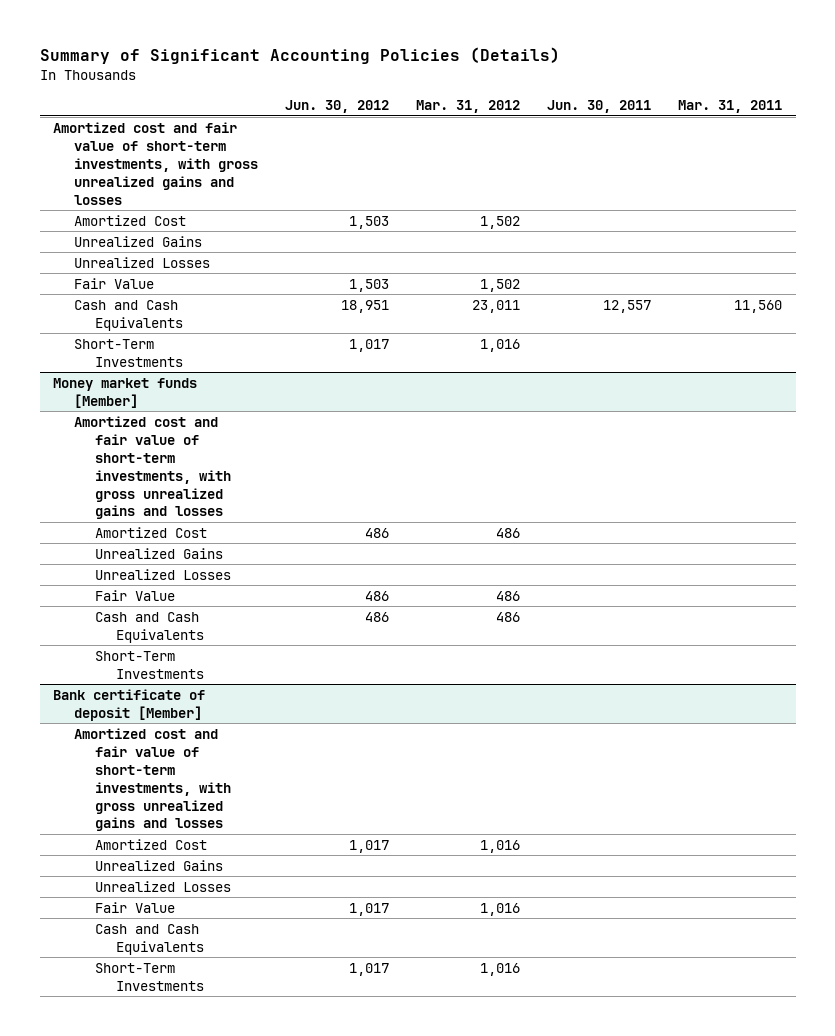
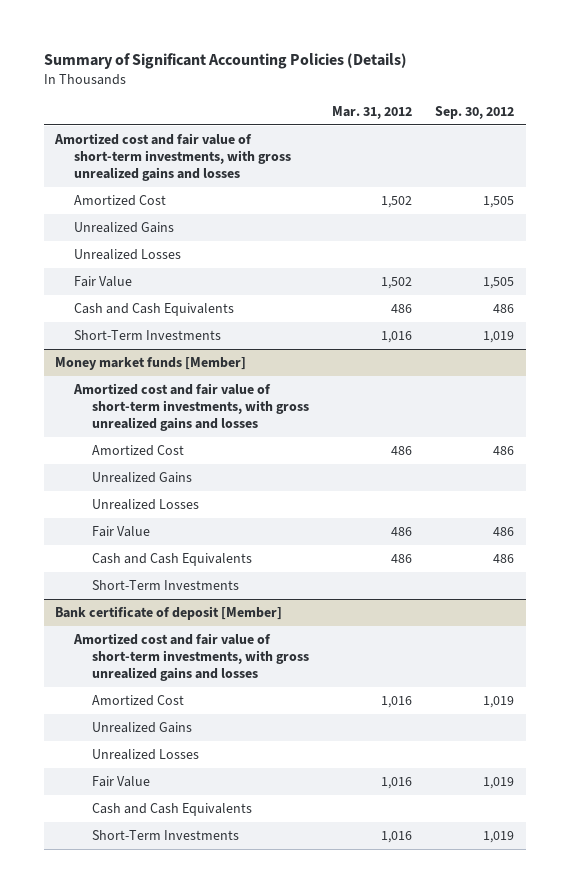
[285,100,390,114] Jun. 30, 2012 -> none
[547,100,652,114] Jun. 30, 2011 -> none
[678,100,783,114] Mar. 31, 2011 -> none
none -> [435,106,515,120] Sep. 30, 2012
[472,299,521,313] 23,011 -> [391,304,413,314] 486

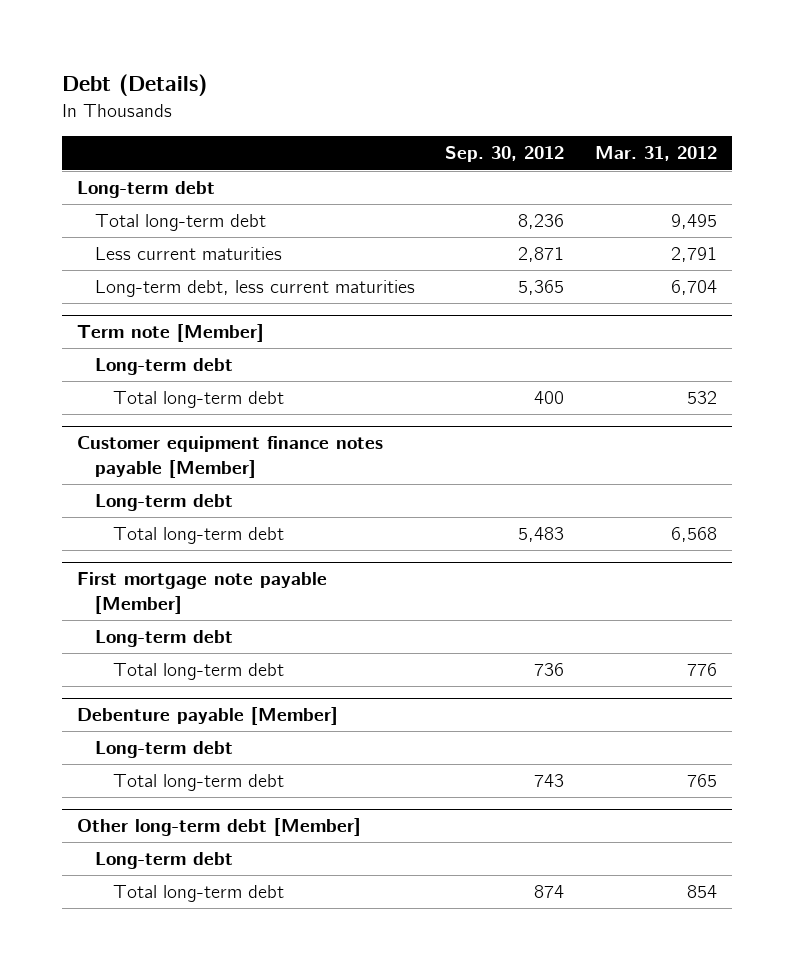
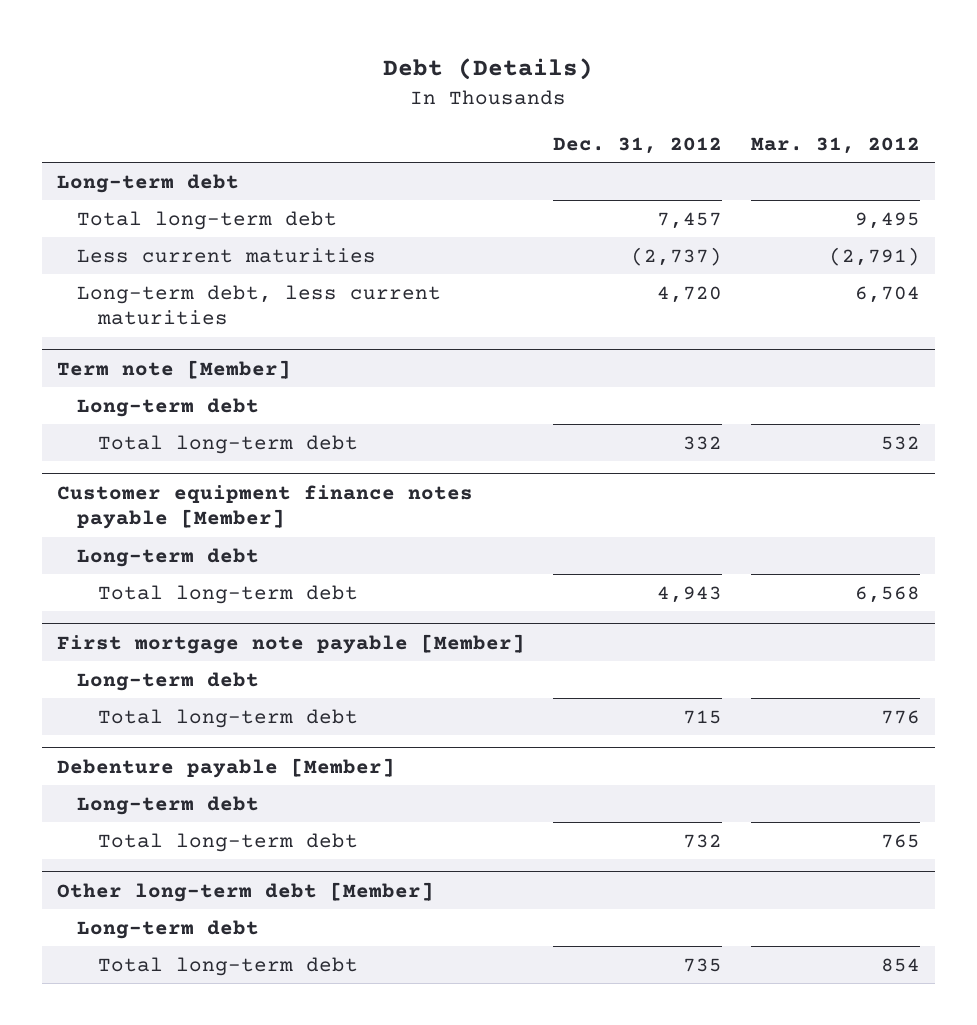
[445,146,565,163] Sep. 30, 2012 -> none
none -> [553,136,723,154] Dec. 31, 2012
[670,247,717,263] 2,791 -> [829,246,921,266] (2,791)

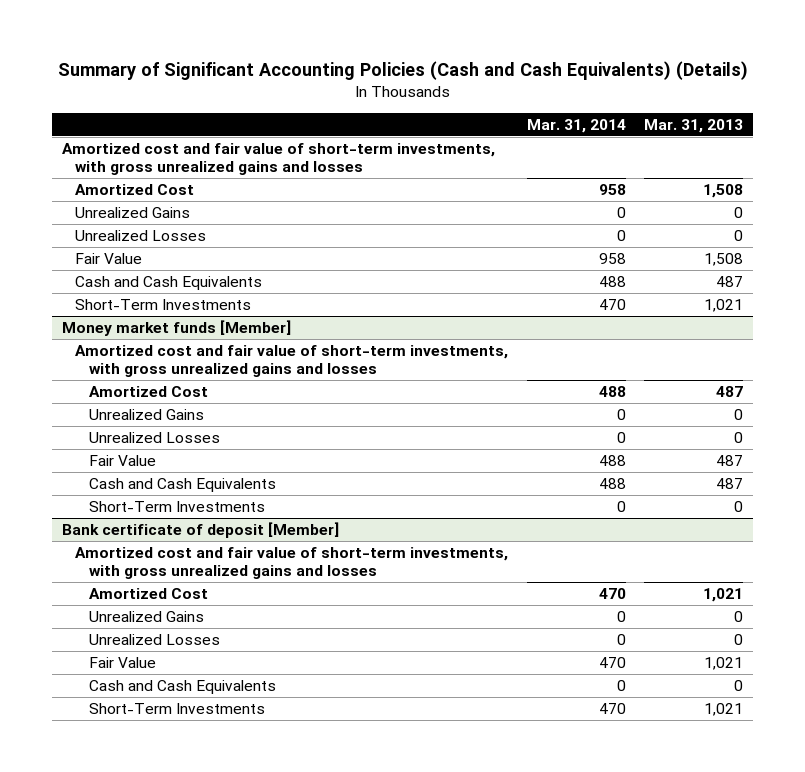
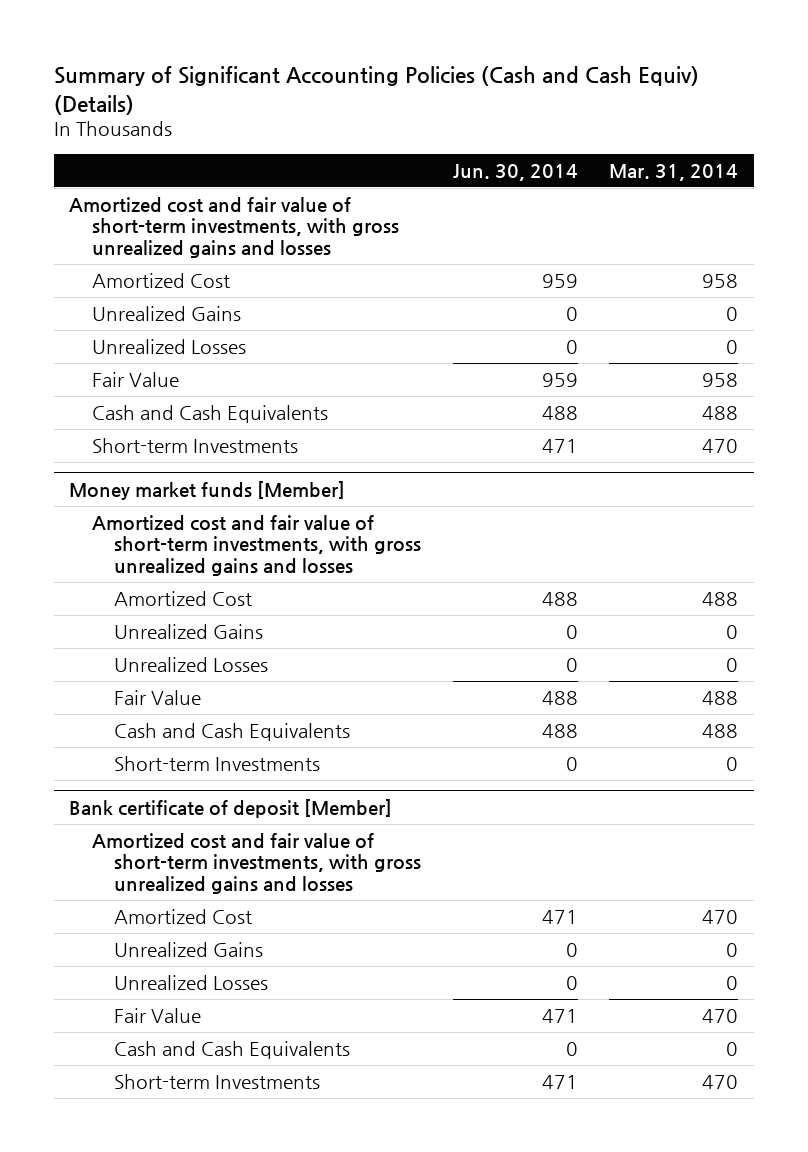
[57,61,748,81] Summary of Significant Accounting Policies (Cash and Cash Equivalents) (Details) -> [53,66,699,115] Summary of Significant Accounting Policies (Cash and Cash Equiv) (Details)
[644,118,744,133] Mar. 31, 2013 -> none
none -> [452,163,578,181] Jun. 30, 2014
[75,299,252,311] Short-Term Investments -> [91,437,298,453] Short-term Investments
[89,501,266,513] Short-Term Investments -> [114,755,321,771] Short-term Investments
[89,703,266,715] Short-Term Investments -> [114,1073,321,1089] Short-term Investments

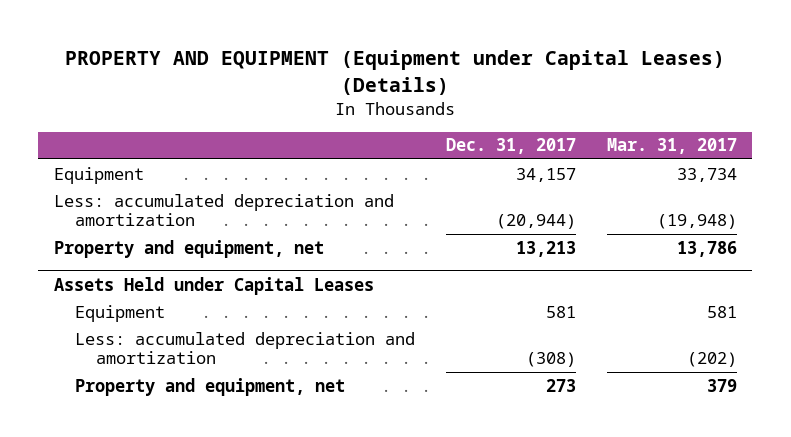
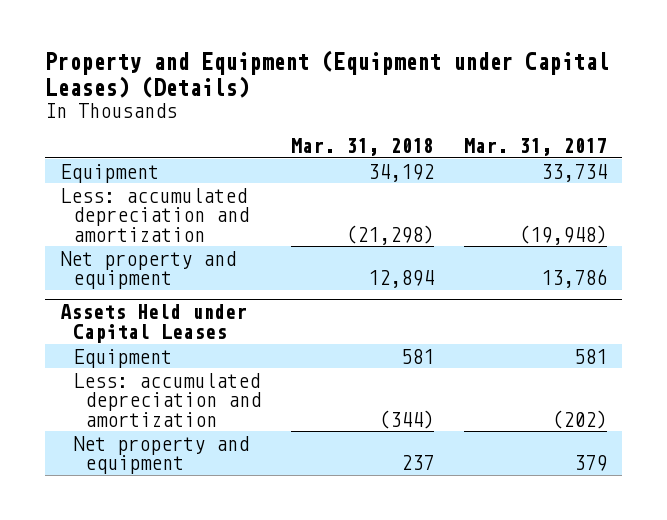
[65,49,726,95] PROPERTY AND EQUIPMENT (Equipment under Capital Leases) (Details) -> [44,50,609,98] Property and Equipment (Equipment under Capital Leases) (Details)
[446,138,577,155] Dec. 31, 2017 -> none
none -> [291,138,435,157] Mar. 31, 2018
[53,239,324,258] Property and equipment, net -> [59,250,236,290] Net property and equipment
[75,377,346,396] Property and equipment, net -> [72,435,249,475] Net property and equipment

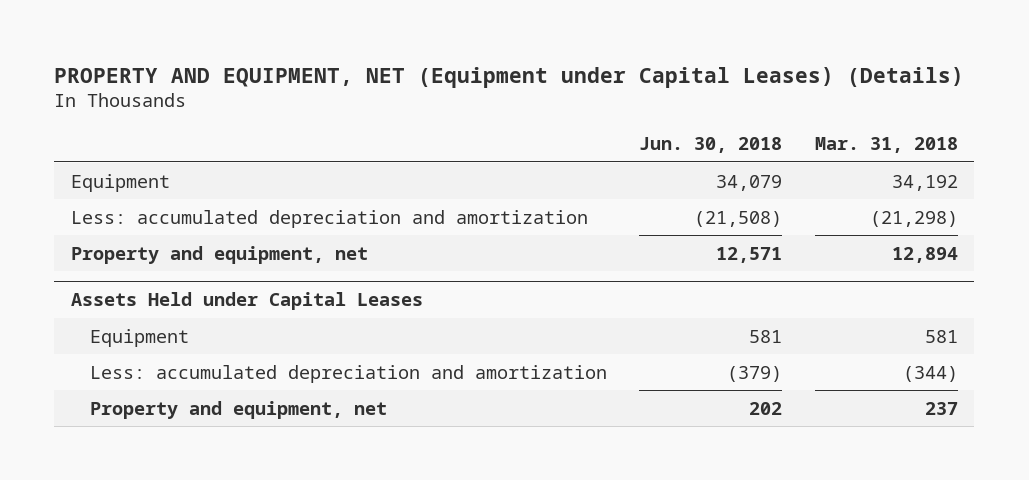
[44,50,609,98] Property and Equipment (Equipment under Capital Leases) (Details) -> [54,66,965,88] PROPERTY AND EQUIPMENT, NET (Equipment under Capital Leases) (Details)
[464,138,608,157] Mar. 31, 2017 -> none
none -> [639,137,783,154] Jun. 30, 2018
[59,250,236,290] Net property and equipment -> [70,245,368,264] Property and equipment, net
[72,435,249,475] Net property and equipment -> [90,400,388,419] Property and equipment, net

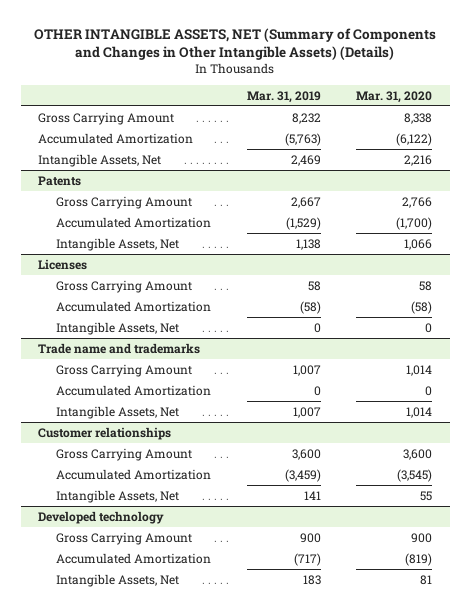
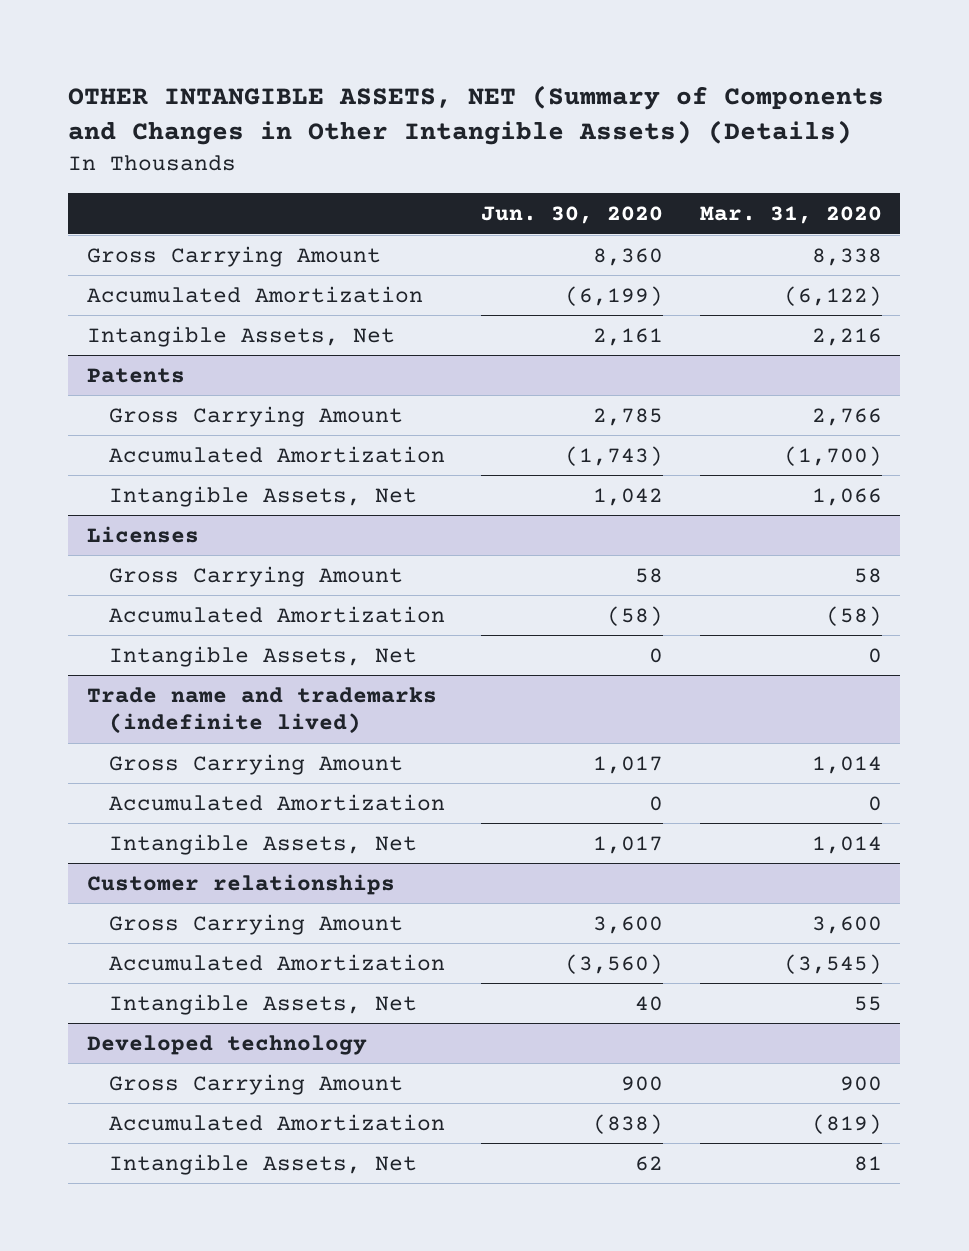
[246,90,321,103] Mar. 31, 2019 -> none
none -> [481,205,664,224] Jun. 30, 2020
[38,342,201,354] Trade name and trademarks -> [86,686,437,734] Trade name and trademarks (indefinite lived)

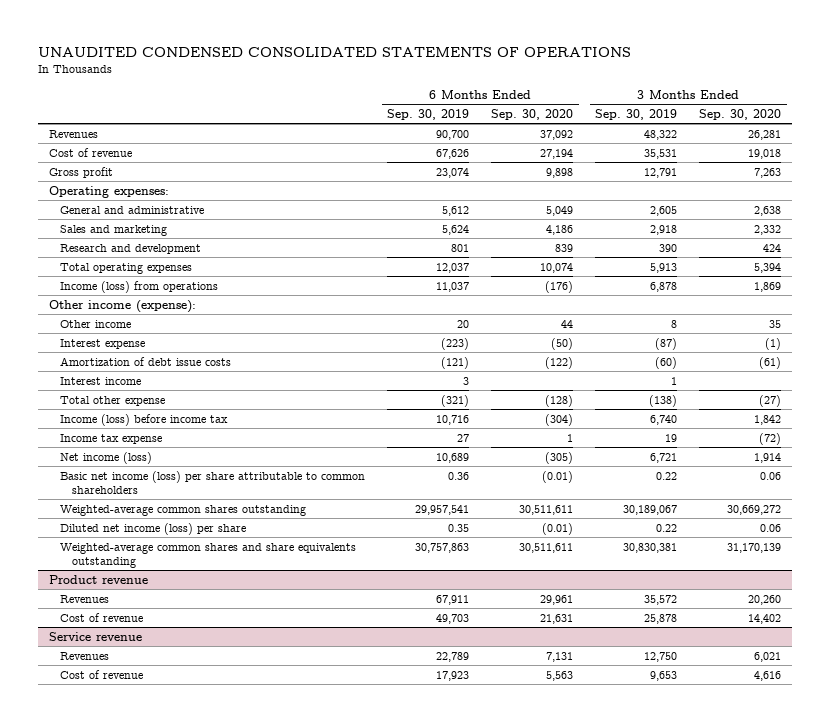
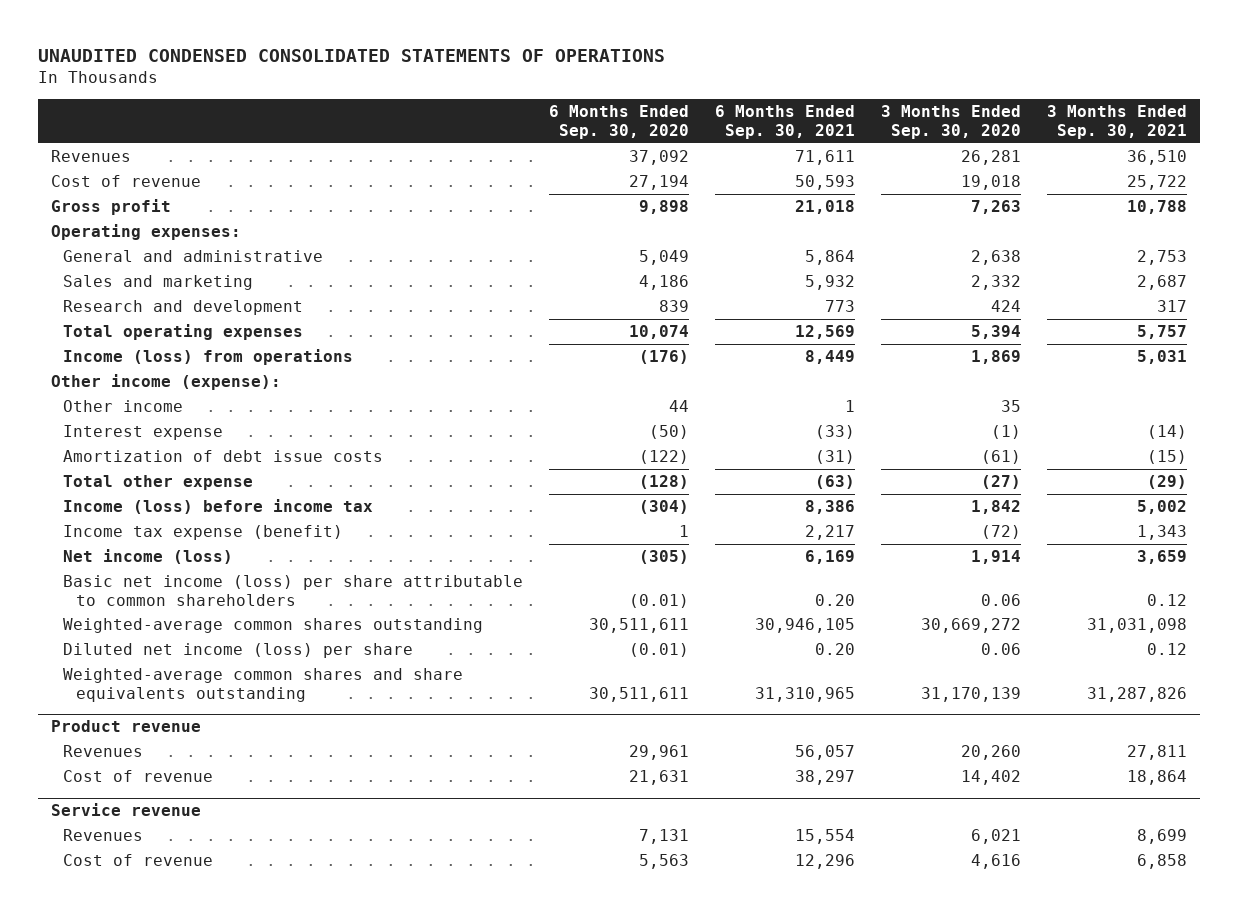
[387,108,470,120] Sep. 30, 2019 -> none
[595,108,678,120] Sep. 30, 2019 -> none
none -> [715,105,856,139] 6 Months Ended Sep. 30, 2021
none -> [1046,105,1187,139] 3 Months Ended Sep. 30, 2021
[60,376,142,385] Interest income -> none
[60,433,163,444] Income tax expense -> [63,525,344,541] Income tax expense (benefit)

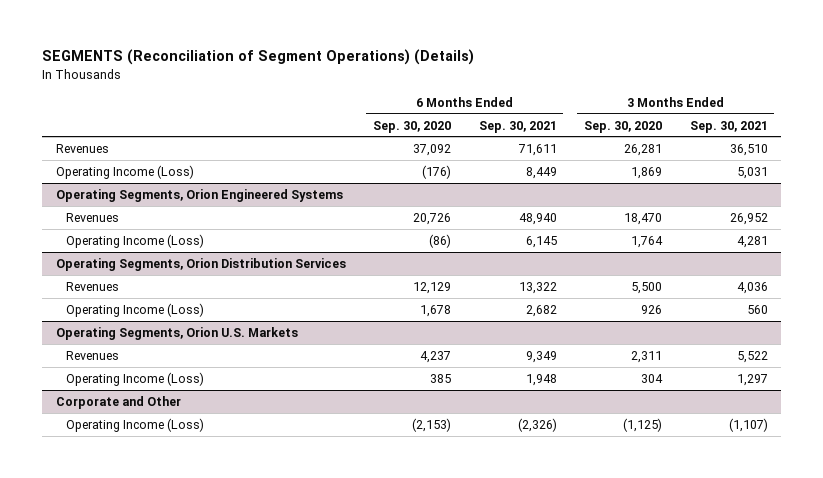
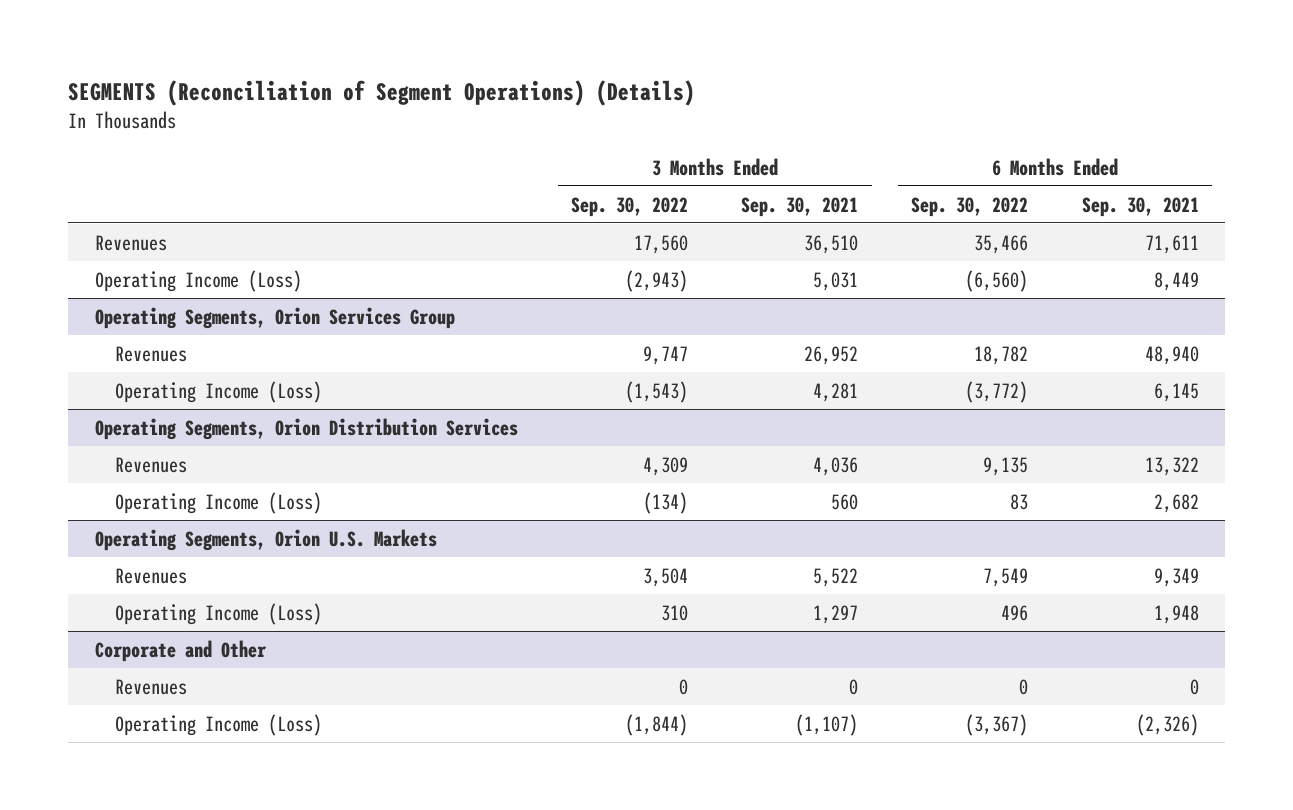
[373,120,452,133] Sep. 30, 2020 -> none
[584,120,663,133] Sep. 30, 2020 -> none
none -> [570,196,688,217] Sep. 30, 2022
none -> [911,196,1029,217] Sep. 30, 2022
[55,188,343,202] Operating Segments, Orion Engineered Systems -> none
none -> [94,306,455,329] Operating Segments, Orion Services Group
none -> [115,678,188,695] Revenues

